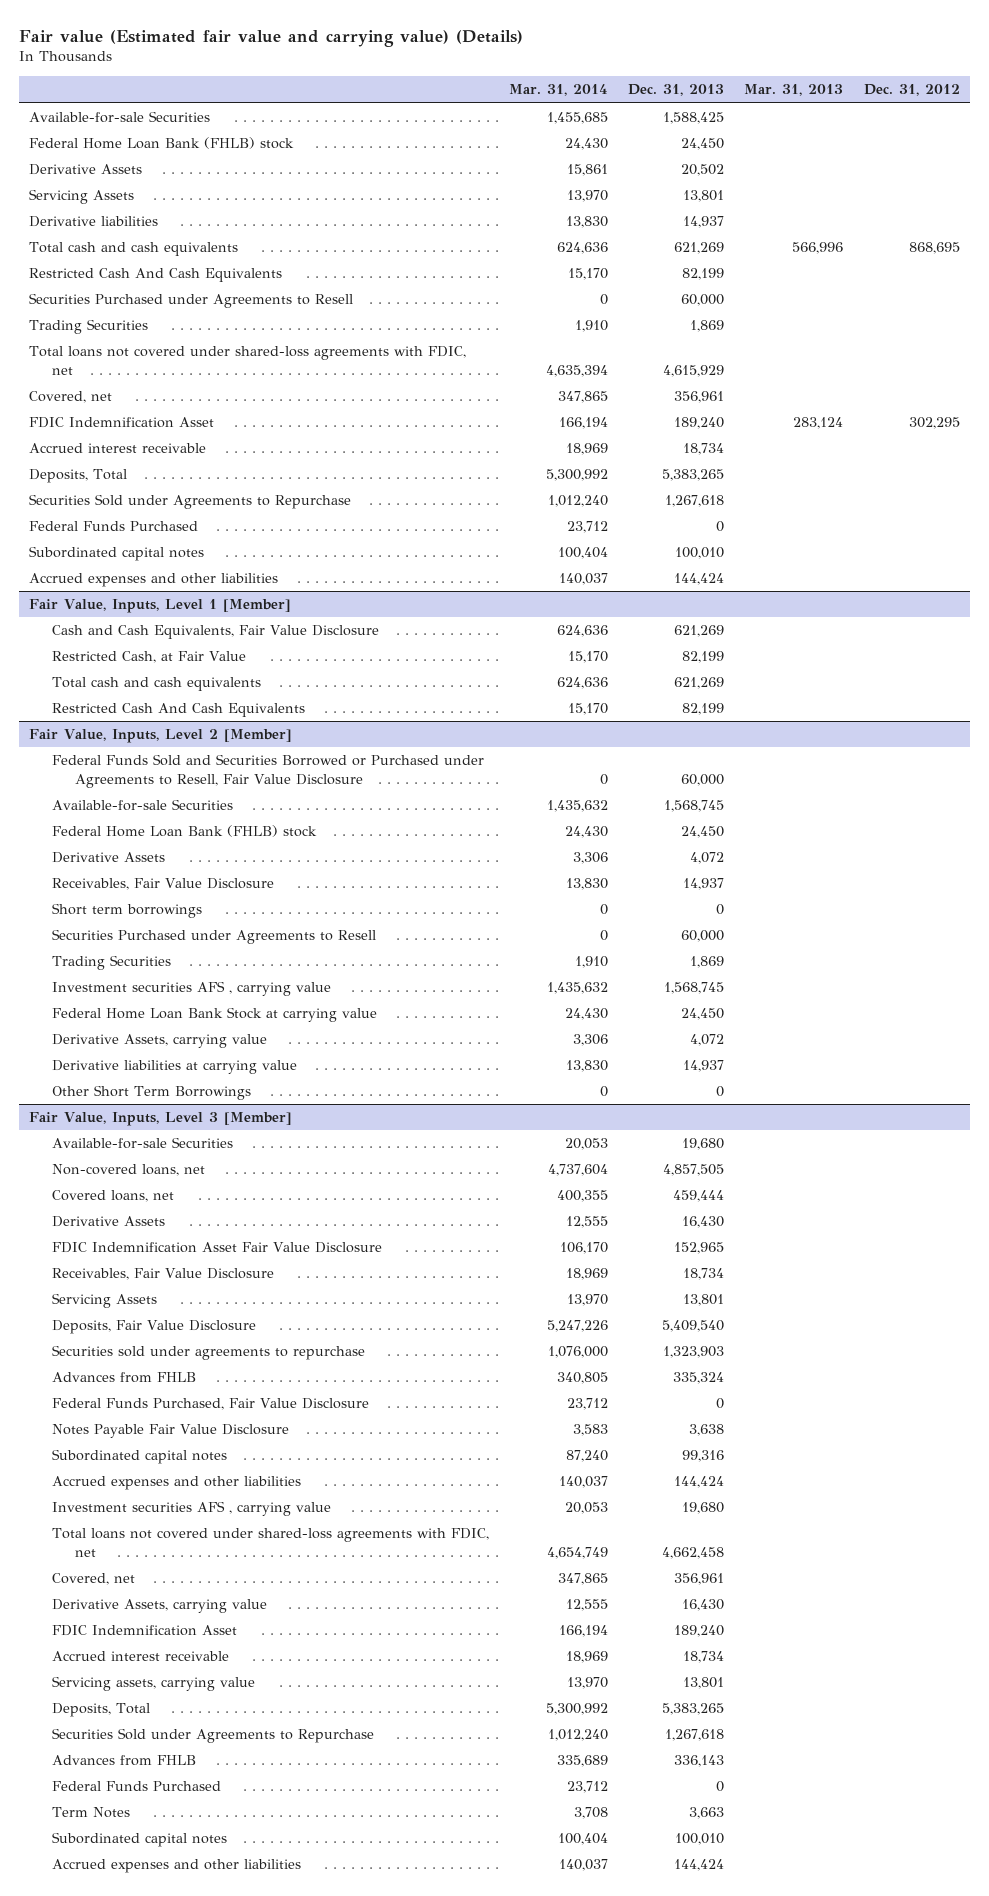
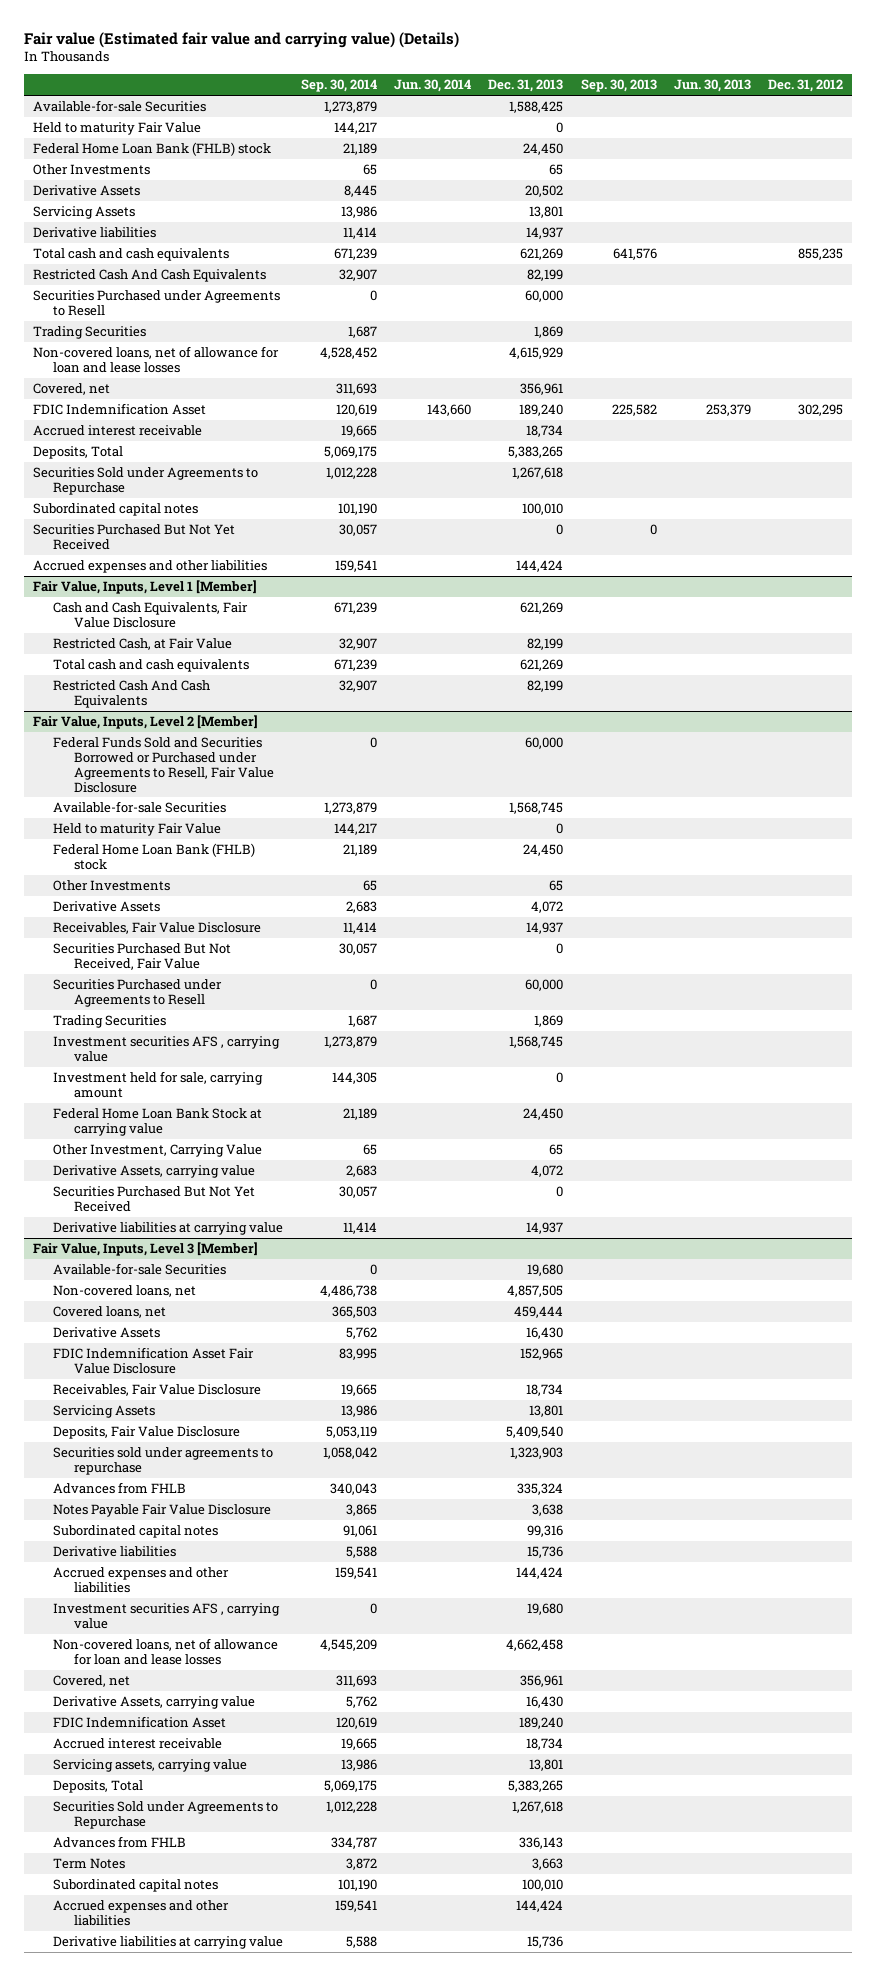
[508,84,608,97] Mar. 31, 2014 -> none
[744,84,844,97] Mar. 31, 2013 -> none
none -> [300,79,377,93] Sep. 30, 2014
none -> [393,79,471,93] Jun. 30, 2014
none -> [580,79,657,93] Sep. 30, 2013
none -> [673,79,751,93] Jun. 30, 2013
none -> [32,122,201,136] Held to maturity Fair Value
none -> [32,164,150,176] Other Investments
[908,242,960,255] 868,695 -> [798,248,844,261] 855,235
[28,346,466,375] Total loans not covered under shared-loss agreements with FDIC, net -> [32,346,279,373] Non-covered loans, net of allowance for loan and lease losses
[28,521,198,532] Federal Funds Purchased -> none
none -> [32,524,235,550] Securities Purchased But Not Yet Received
none -> [53,823,222,837] Held to maturity Fair Value
none -> [53,880,171,892] Other Investments
[51,903,202,919] Short term borrowings -> none
none -> [53,943,232,970] Securities Purchased But Not Received, Fair Value
none -> [53,1071,264,1098] Investment held for sale, carrying amount
none -> [53,1144,263,1158] Other Investment, Carrying Value
none -> [53,1186,256,1212] Securities Purchased But Not Yet Received
[51,1085,251,1101] Other Short Term Borrowings -> none
[51,1398,369,1411] Federal Funds Purchased, Fair Value Disclosure -> none
none -> [53,1546,177,1558] Derivative liabilities
[51,1528,489,1557] Total loans not covered under shared-loss agreements with FDIC, net -> [53,1638,279,1665] Non-covered loans, net of allowance for loan and lease losses
[51,1781,221,1792] Federal Funds Purchased -> none
none -> [53,1936,284,1950] Derivative liabilities at carrying value

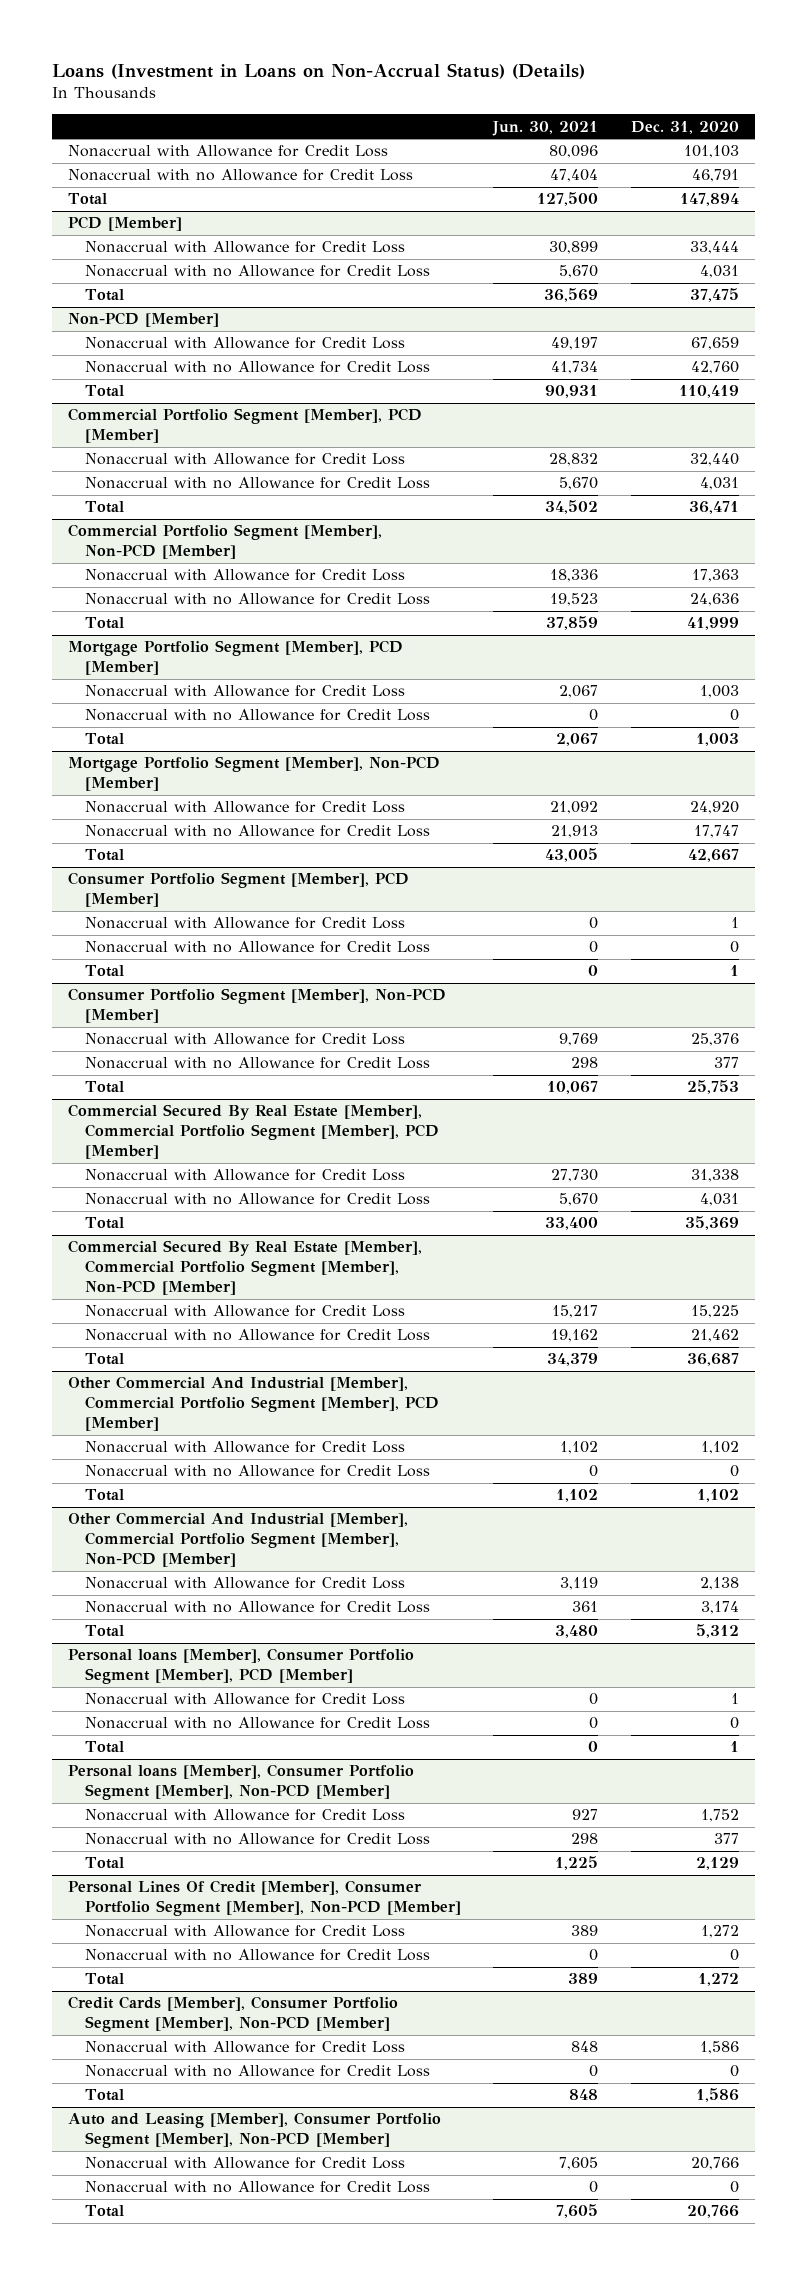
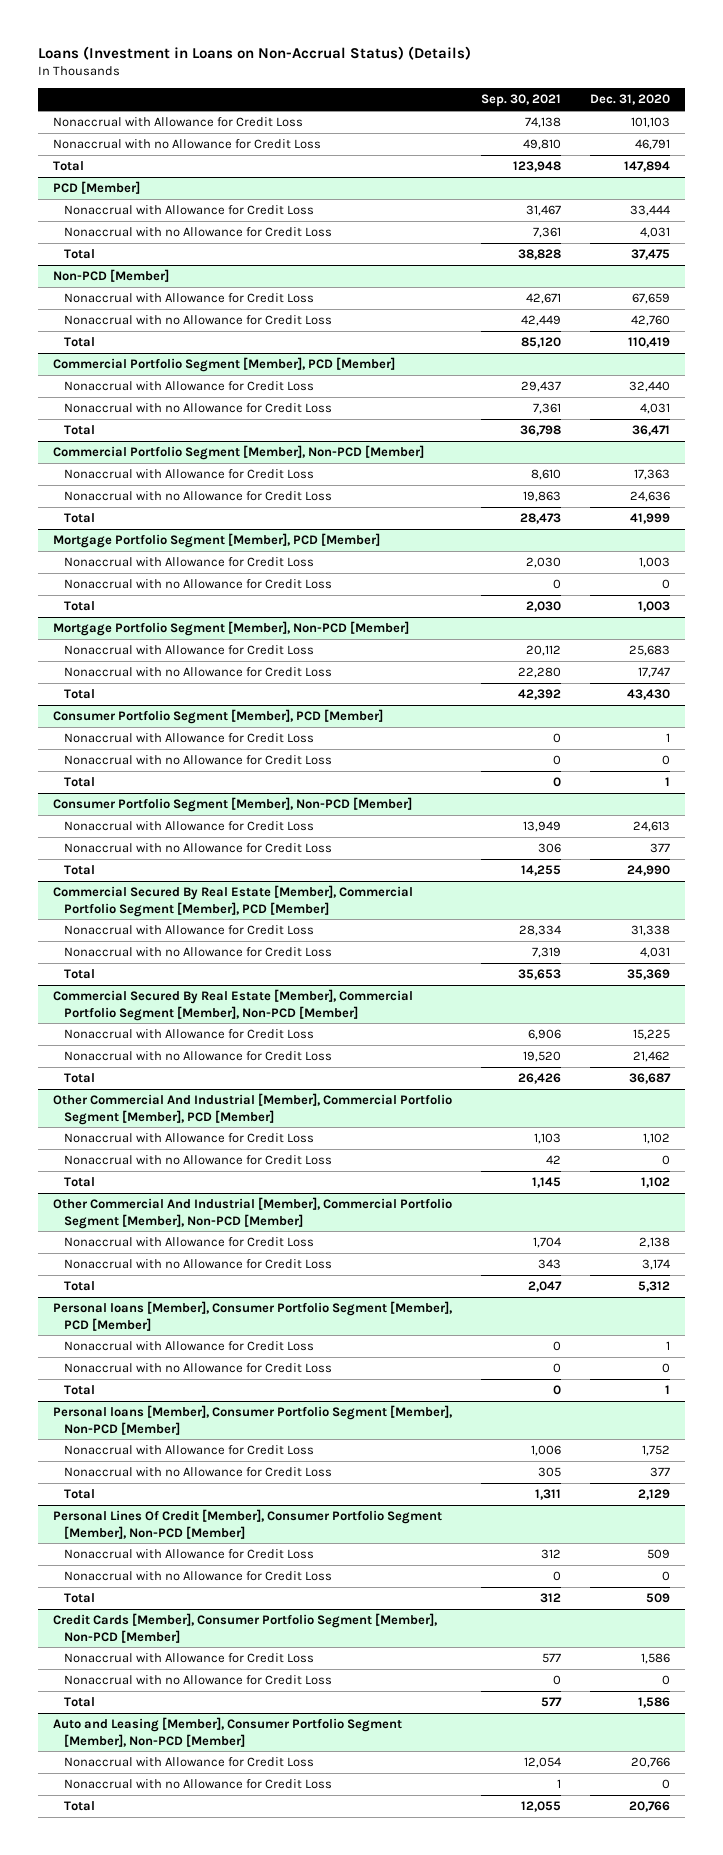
[492,120,599,136] Jun. 30, 2021 -> none
none -> [481,94,562,108] Sep. 30, 2021
[689,801,739,815] 24,920 -> [629,645,671,657] 25,683
[687,849,739,863] 42,667 -> [627,689,671,701] 43,430
[690,1033,739,1047] 25,376 -> [633,821,671,833] 24,613
[686,1080,739,1095] 25,753 -> [627,865,671,877] 24,990
[700,1925,739,1939] 1,272 -> [647,1549,671,1560] 509
[697,1973,739,1987] 1,272 -> [646,1593,671,1604] 509

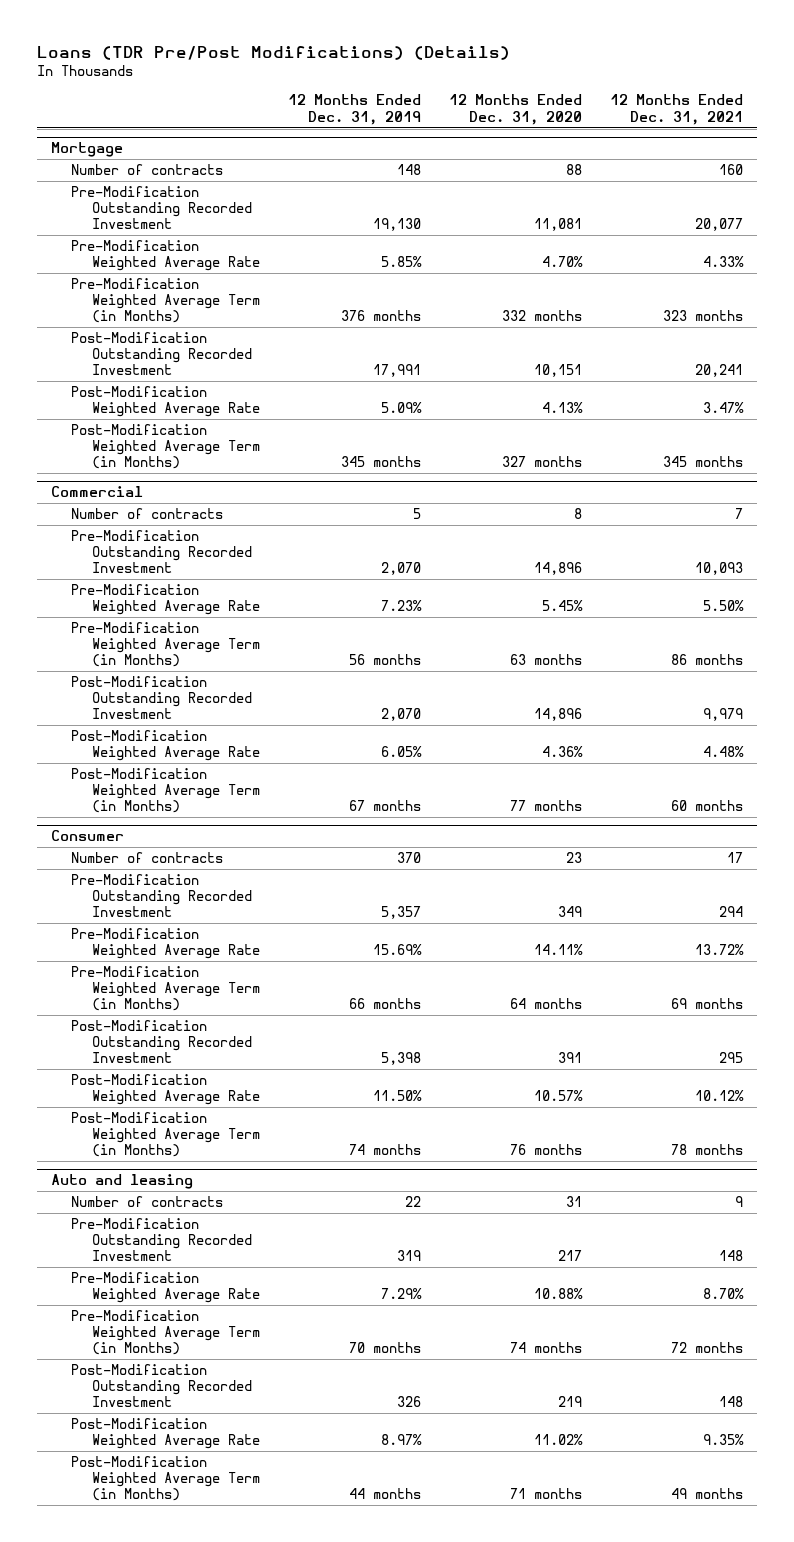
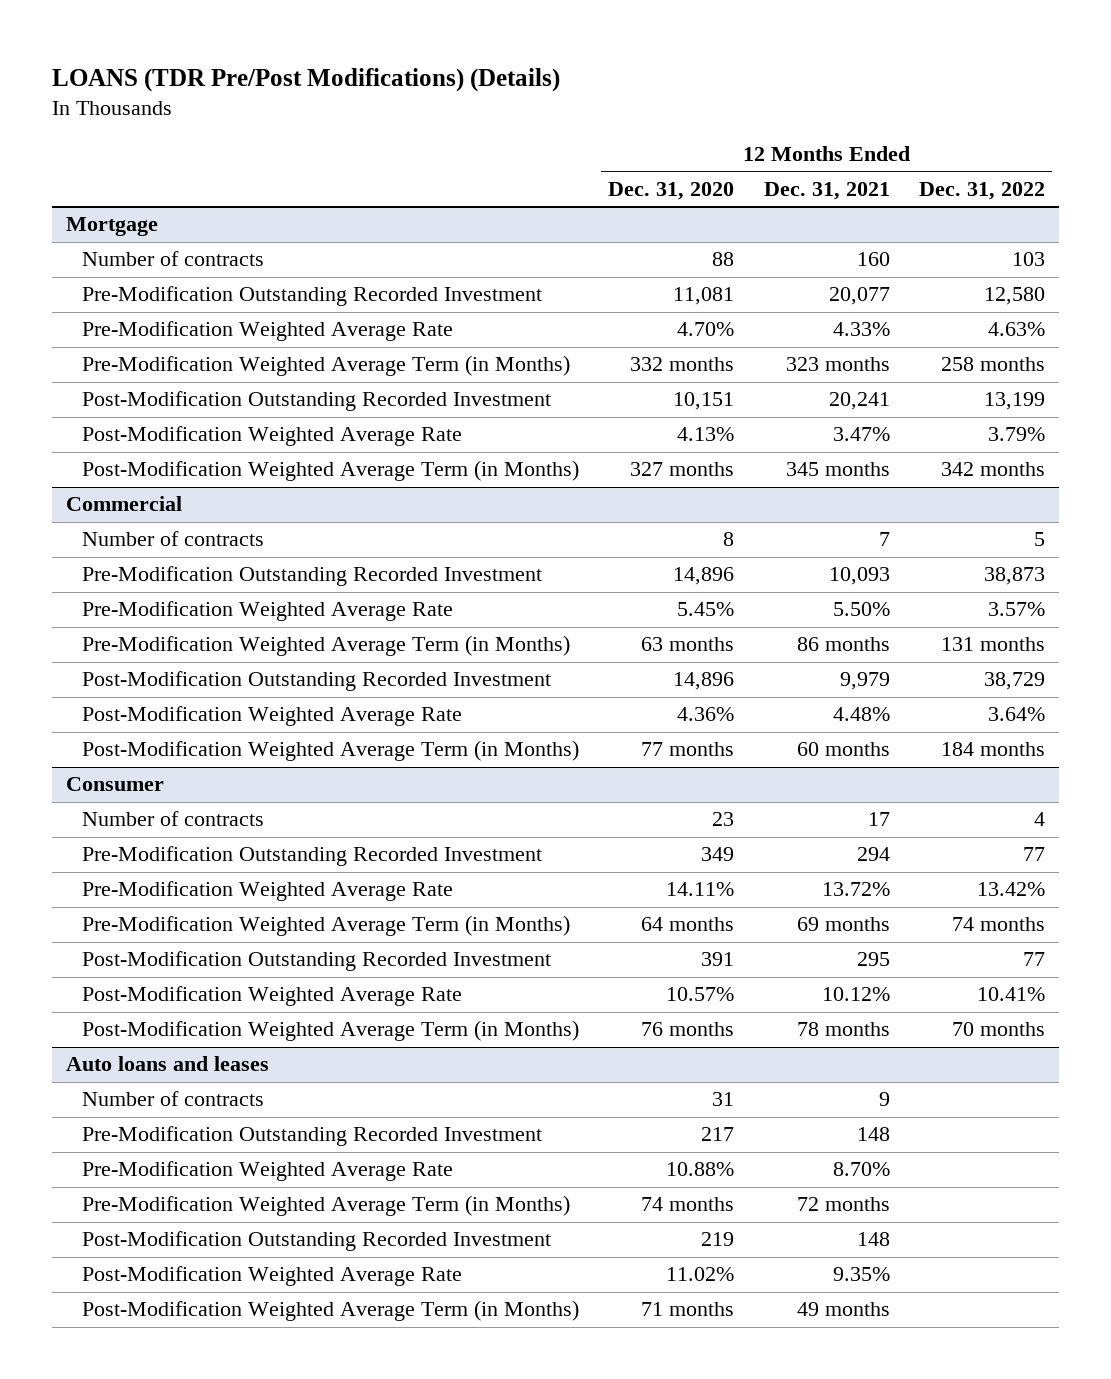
[37,45,511,60] Loans (TDR Pre/Post Modifications) (Details) -> [51,67,560,92] LOANS (TDR Pre/Post Modifications) (Details)
[287,94,421,125] 12 Months Ended Dec. 31, 2019 -> none
none -> [918,181,1045,200] Dec. 31, 2022
[51,1174,194,1190] Auto and leasing -> [66,1056,270,1072] Auto loans and leases

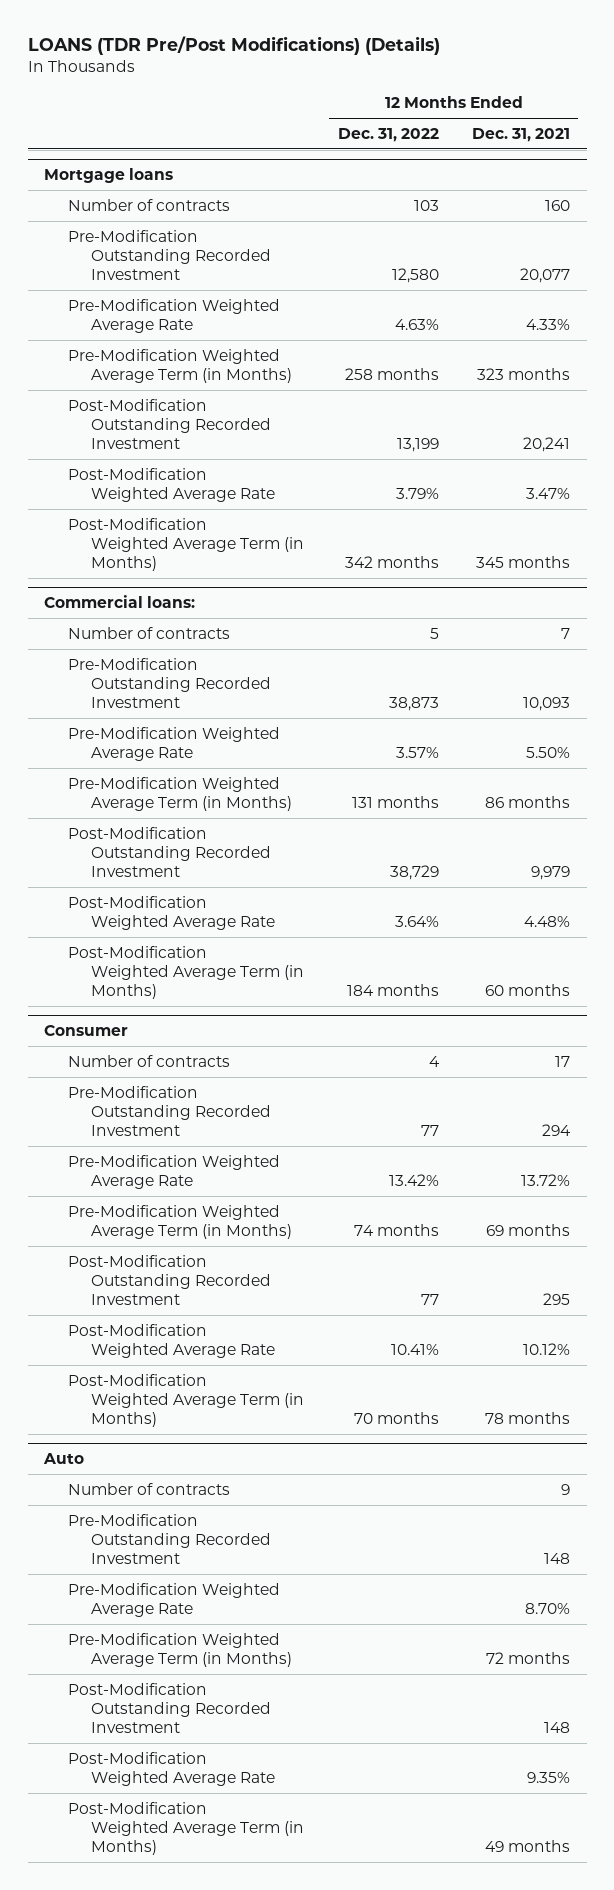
[608,181,735,200] Dec. 31, 2020 -> none
[66,217,159,237] Mortgage -> [44,168,174,184] Mortgage loans
[66,496,183,512] Commercial -> [44,595,196,609] Commercial loans:
[66,1056,270,1072] Auto loans and leases -> [43,1453,85,1465] Auto

